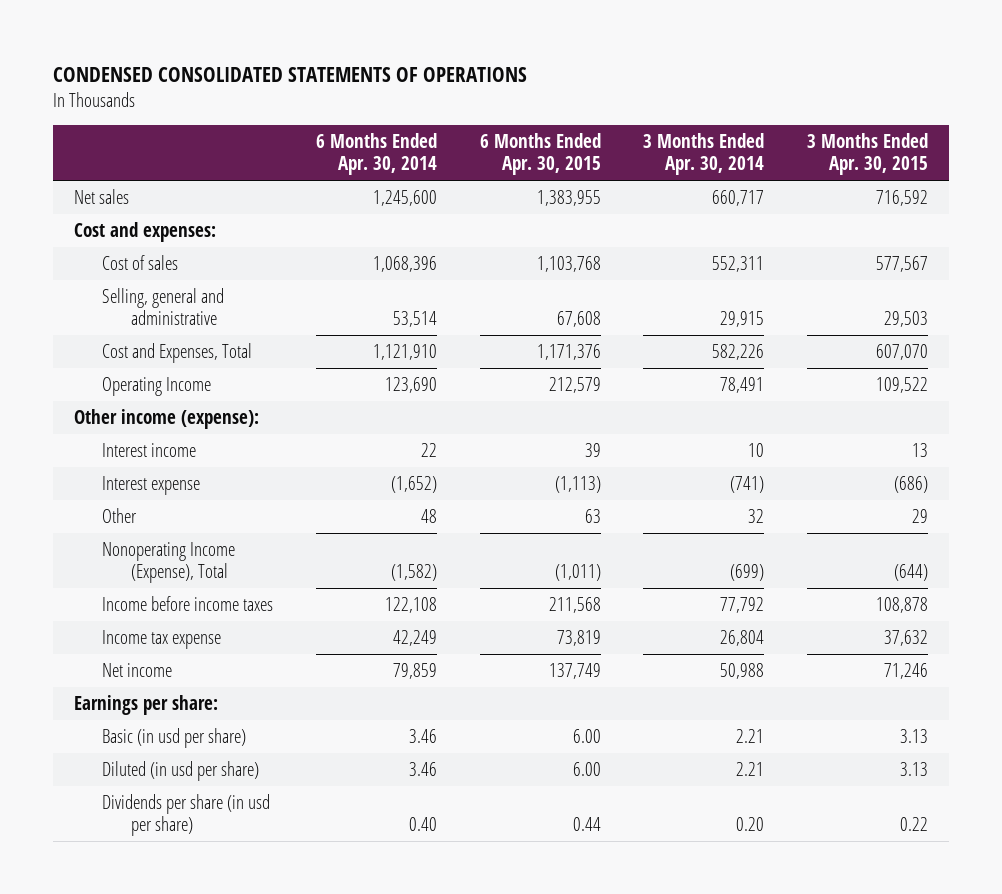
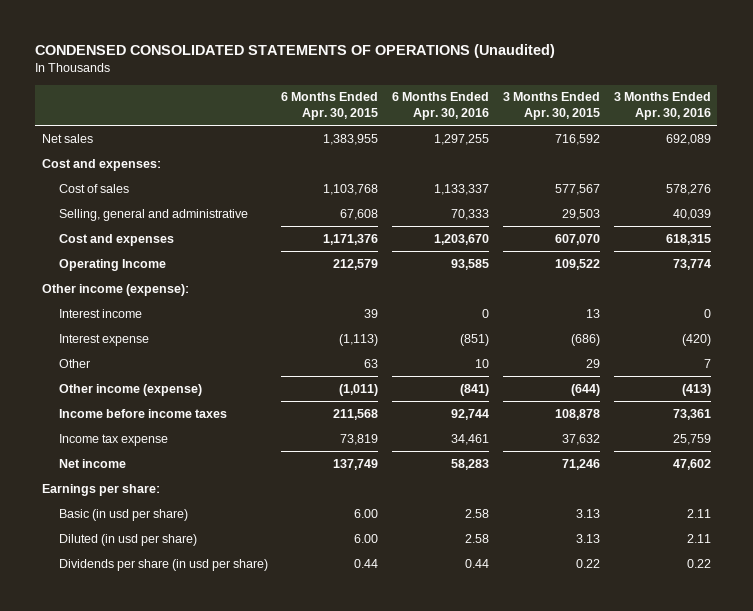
[53,66,528,82] CONDENSED CONSOLIDATED STATEMENTS OF OPERATIONS -> [35,43,556,58] CONDENSED CONSOLIDATED STATEMENTS OF OPERATIONS (Unaudited)
[316,132,438,176] 6 Months Ended Apr. 30, 2014 -> none
[643,132,765,176] 3 Months Ended Apr. 30, 2014 -> none
none -> [392,92,490,121] 6 Months Ended Apr. 30, 2016
none -> [613,92,711,121] 3 Months Ended Apr. 30, 2016
[102,342,253,363] Cost and Expenses, Total -> [58,233,174,246] Cost and expenses
[102,541,236,584] Nonoperating Income (Expense), Total -> [58,383,202,396] Other income (expense)

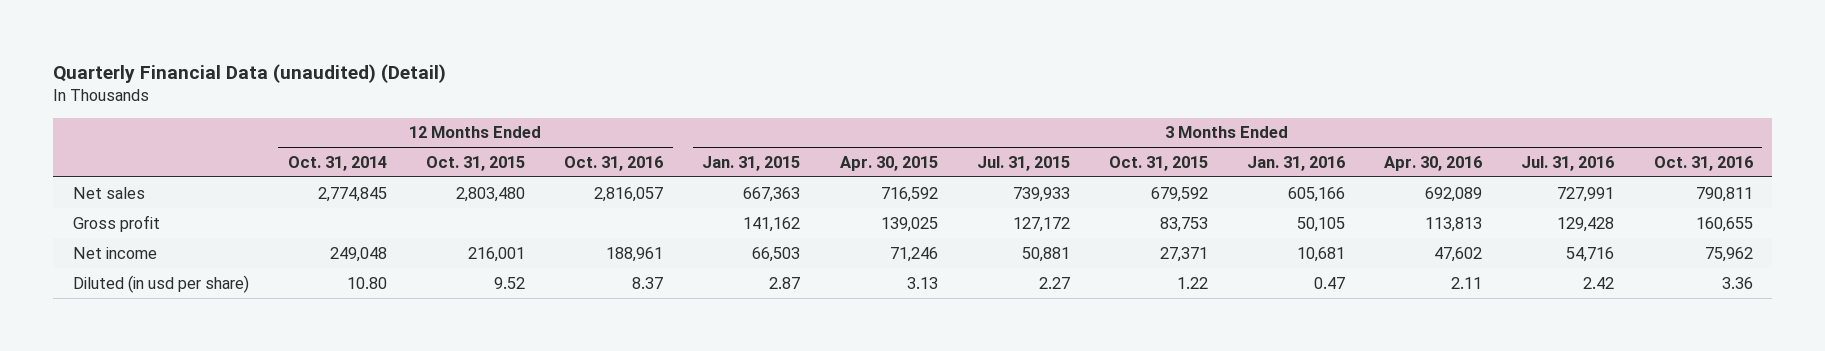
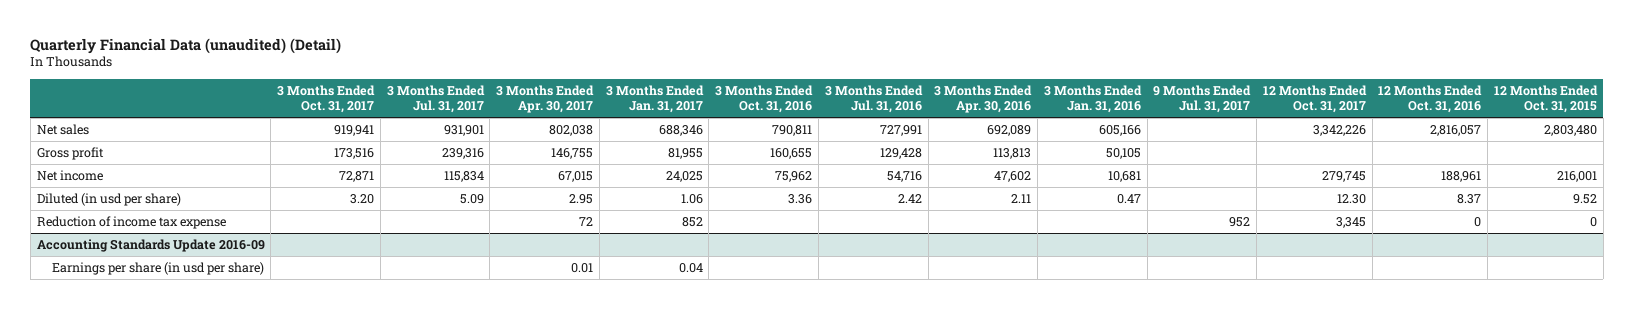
[287,155,387,171] Oct. 31, 2014 -> none
[702,155,801,171] Jan. 31, 2015 -> none
[839,155,938,171] Apr. 30, 2015 -> none
[976,155,1070,171] Jul. 31, 2015 -> none
[1108,155,1208,171] Oct. 31, 2015 -> none
none -> [277,84,376,114] 3 Months Ended Oct. 31, 2017
none -> [386,84,485,114] 3 Months Ended Jul. 31, 2017
none -> [496,84,595,114] 3 Months Ended Apr. 30, 2017
none -> [605,84,704,114] 3 Months Ended Jan. 31, 2017
none -> [1153,84,1252,114] 9 Months Ended Jul. 31, 2017
none -> [1262,84,1367,114] 12 Months Ended Oct. 31, 2017
none -> [36,215,226,229] Reduction of income tax expense
none -> [36,238,265,252] Accounting Standards Update 2016-09
none -> [51,261,264,275] Earnings per share (in usd per share)

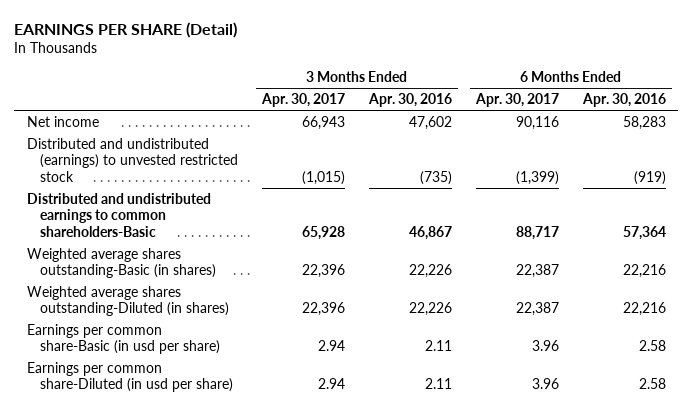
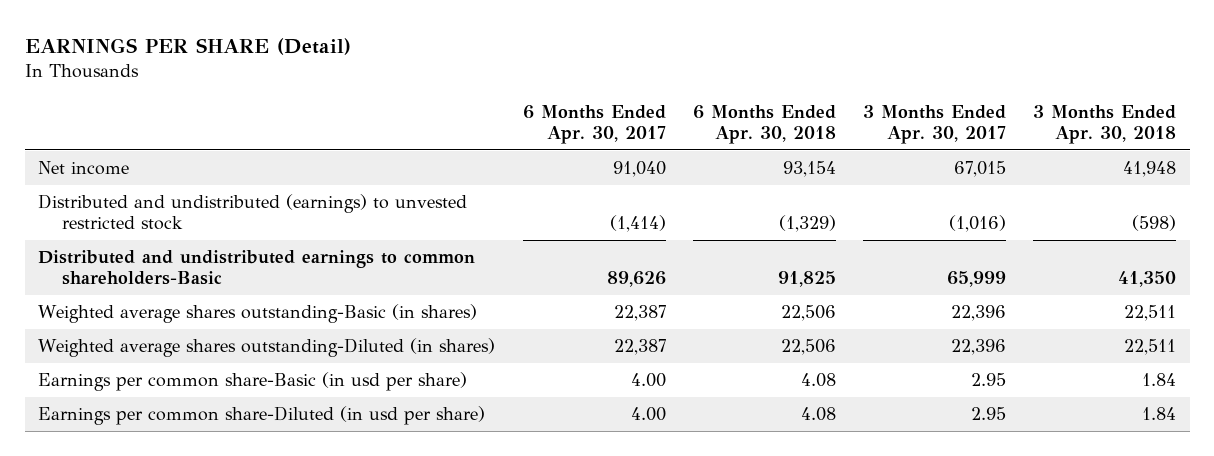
[367,93,452,108] Apr. 30, 2016 -> none
[581,93,666,108] Apr. 30, 2016 -> none
none -> [692,105,836,145] 6 Months Ended Apr. 30, 2018
none -> [1032,105,1176,145] 3 Months Ended Apr. 30, 2018
[301,115,345,130] 66,943 -> [953,160,1006,177] 67,015
[515,115,559,130] 90,116 -> [612,160,666,177] 91,040
[301,170,345,185] (1,015) -> [948,215,1006,233] (1,016)
[515,170,559,185] (1,399) -> [609,215,666,233] (1,414)
[301,225,345,240] 65,928 -> [946,271,1006,288] 65,999
[515,225,559,240] 88,717 -> [606,271,666,288] 89,626
[317,340,345,352] 2.94 -> [970,372,1006,386] 2.95
[531,340,559,352] 3.96 -> [630,372,666,387] 4.00
[317,378,345,390] 2.94 -> [970,406,1006,420] 2.95
[531,378,559,390] 3.96 -> [630,406,666,421] 4.00

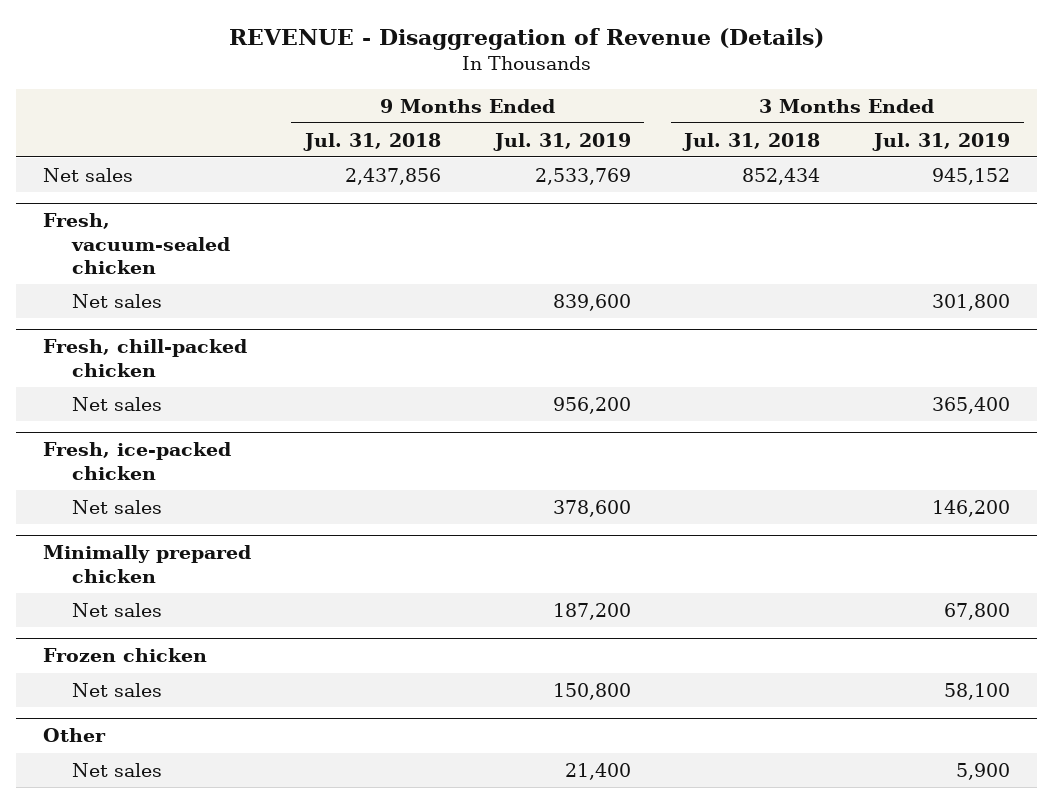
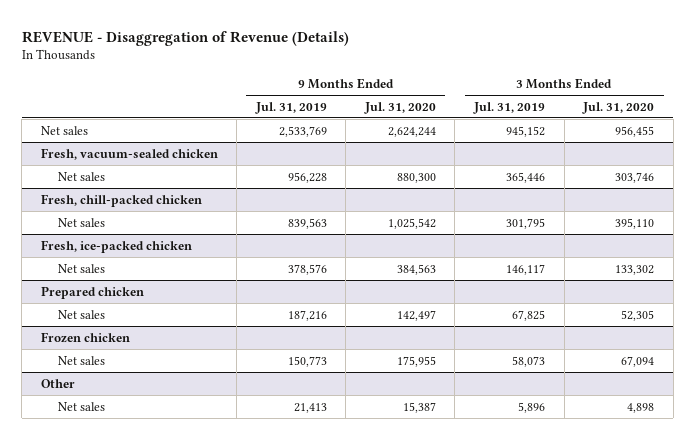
[302,132,441,151] Jul. 31, 2018 -> none
[682,132,821,151] Jul. 31, 2018 -> none
none -> [363,101,436,114] Jul. 31, 2020
none -> [582,101,655,114] Jul. 31, 2020
[552,293,631,311] 839,600 -> [287,171,327,183] 956,228
[932,293,1011,311] 301,800 -> [506,171,546,183] 365,446
[552,396,631,414] 956,200 -> [287,217,327,229] 839,563
[932,396,1011,414] 365,400 -> [506,217,546,229] 301,795
[552,499,631,517] 378,600 -> [287,263,327,275] 378,576
[932,499,1011,517] 146,200 -> [506,263,546,275] 146,117
[42,545,251,583] Minimally prepared chicken -> [40,285,144,299] Prepared chicken
[552,602,631,620] 187,200 -> [287,309,327,321] 187,216
[944,602,1011,620] 67,800 -> [512,309,546,321] 67,825
[552,682,631,700] 150,800 -> [287,355,327,367] 150,773
[944,682,1011,700] 58,100 -> [512,355,546,367] 58,073
[564,762,631,780] 21,400 -> [293,402,327,413] 21,413
[956,762,1011,780] 5,900 -> [518,401,546,413] 5,896

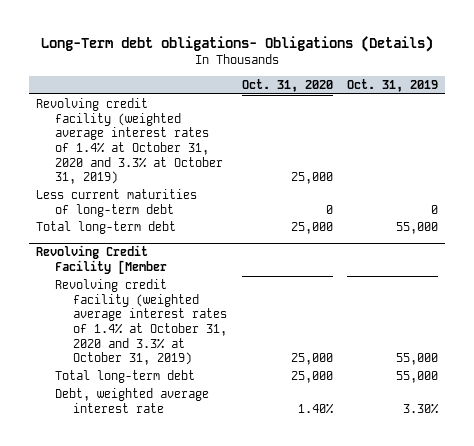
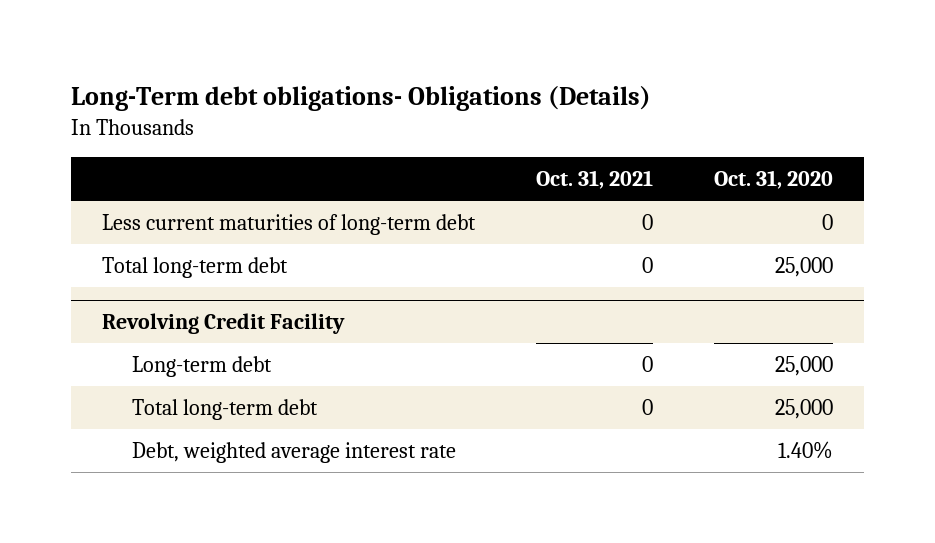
[346,79,438,93] Oct. 31, 2019 -> none
none -> [535,169,653,189] Oct. 31, 2021
[36,98,223,185] Revolving credit facility (weighted average interest rates of 1.4% at October 31, 2020 and 3.3% at October 31, 2019) -> none
[36,245,167,274] Revolving Credit Facility [Member -> [101,313,345,335] Revolving Credit Facility
[54,279,228,366] Revolving credit facility (weighted average interest rates of 1.4% at October 31, 2020 and 3.3% at October 31, 2019) -> [132,356,273,378] Long-term debt

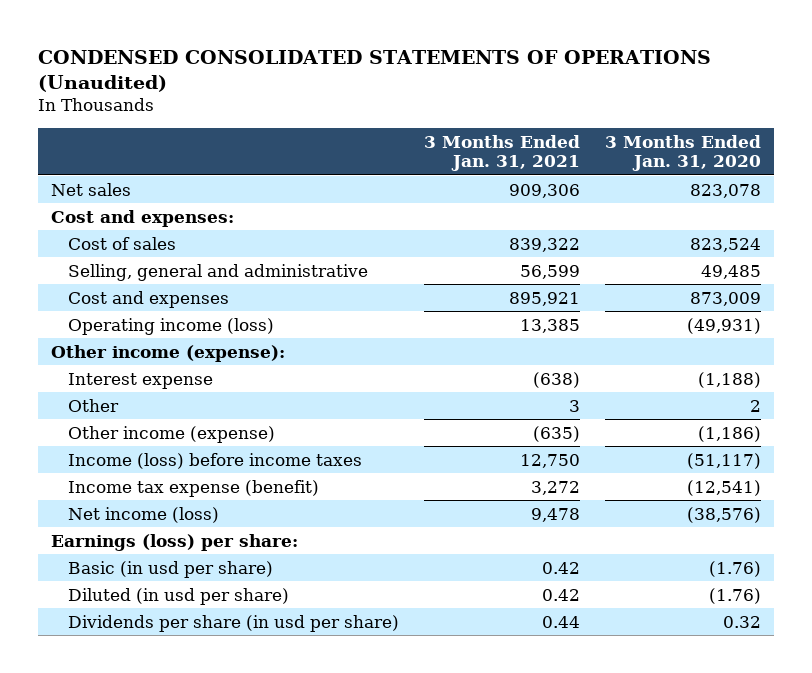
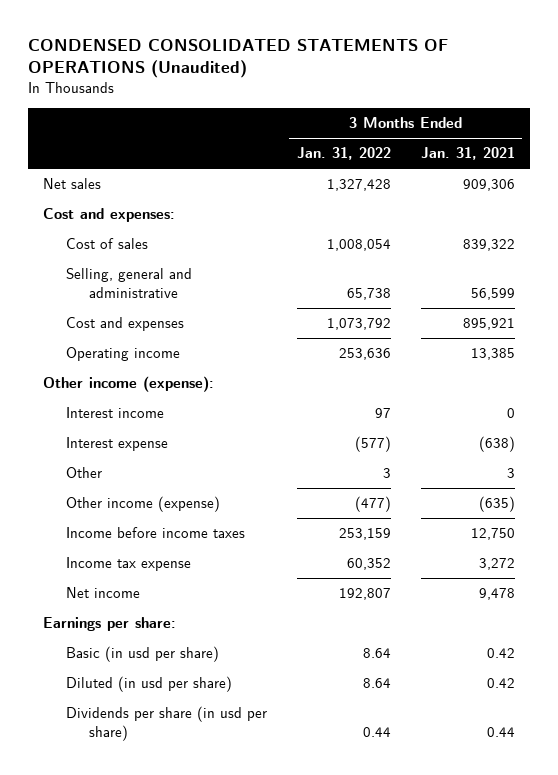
[605,134,762,171] 3 Months Ended Jan. 31, 2020 -> none
none -> [296,147,391,161] Jan. 31, 2022
[67,317,274,335] Operating income (loss) -> [65,347,180,362] Operating income
none -> [65,407,164,419] Interest income
[67,452,362,469] Income (loss) before income taxes -> [65,527,245,539] Income before income taxes
[67,479,319,497] Income tax expense (benefit) -> [65,557,191,572] Income tax expense
[67,506,219,523] Net income (loss) -> [65,587,140,599] Net income
[50,533,298,551] Earnings (loss) per share: -> [42,617,176,632] Earnings per share:

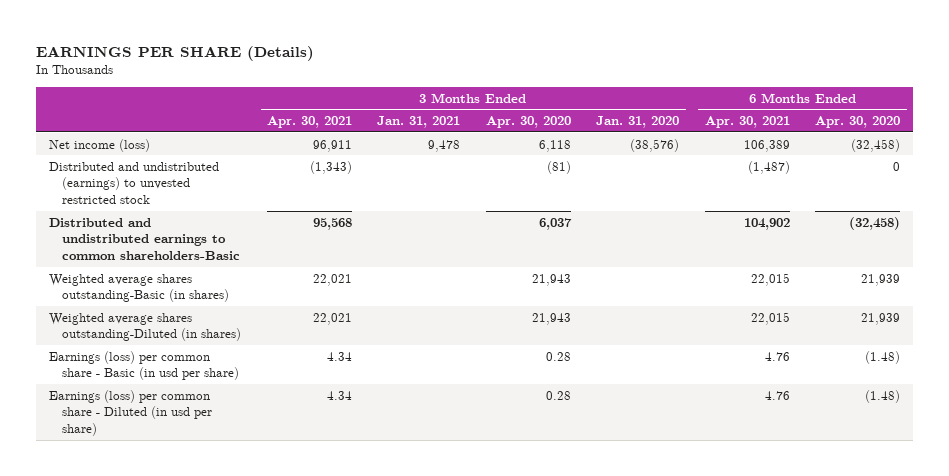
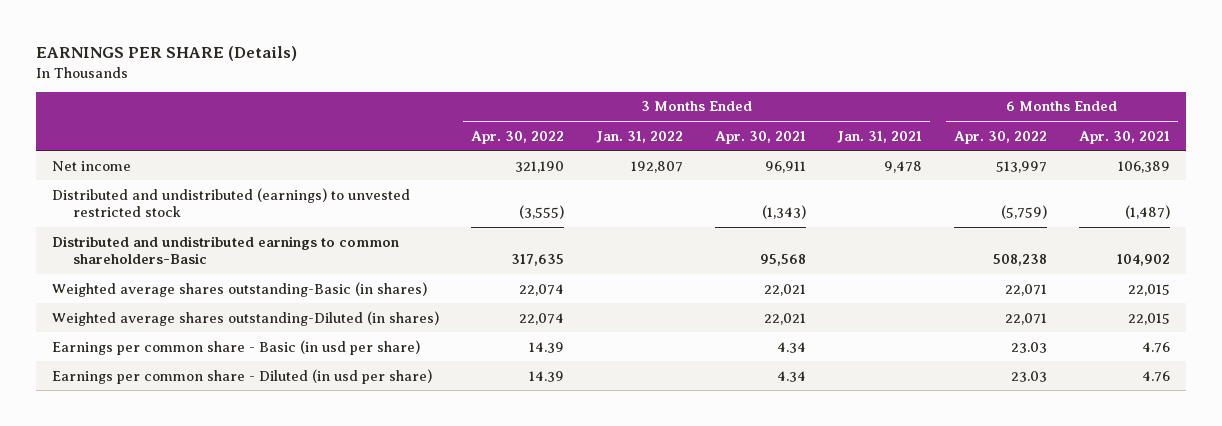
[485,116,571,129] Apr. 30, 2020 -> none
[596,116,680,129] Jan. 31, 2020 -> none
[815,116,901,129] Apr. 30, 2020 -> none
none -> [470,130,564,144] Apr. 30, 2022
none -> [595,130,683,143] Jan. 31, 2022
none -> [954,130,1048,144] Apr. 30, 2022
[49,138,151,152] Net income (loss) -> [51,160,131,171] Net income
[49,350,240,381] Earnings (loss) per common share - Basic (in usd per share) -> [51,339,420,355] Earnings per common share - Basic (in usd per share)
[49,389,213,437] Earnings (loss) per common share - Diluted (in usd per share) -> [51,368,432,384] Earnings per common share - Diluted (in usd per share)

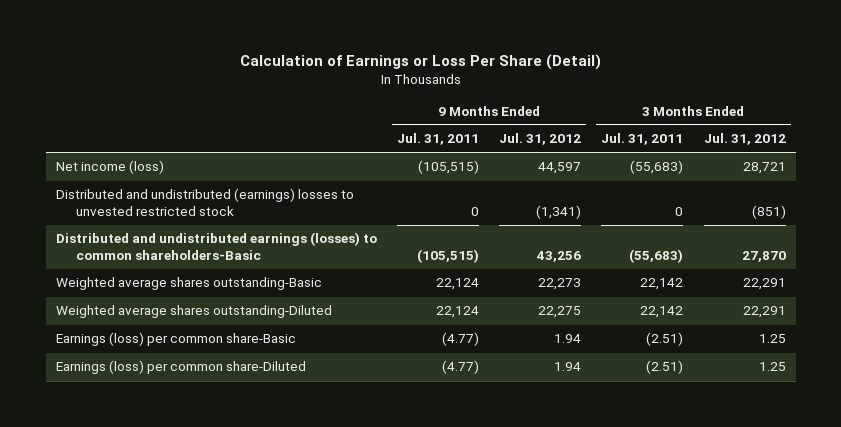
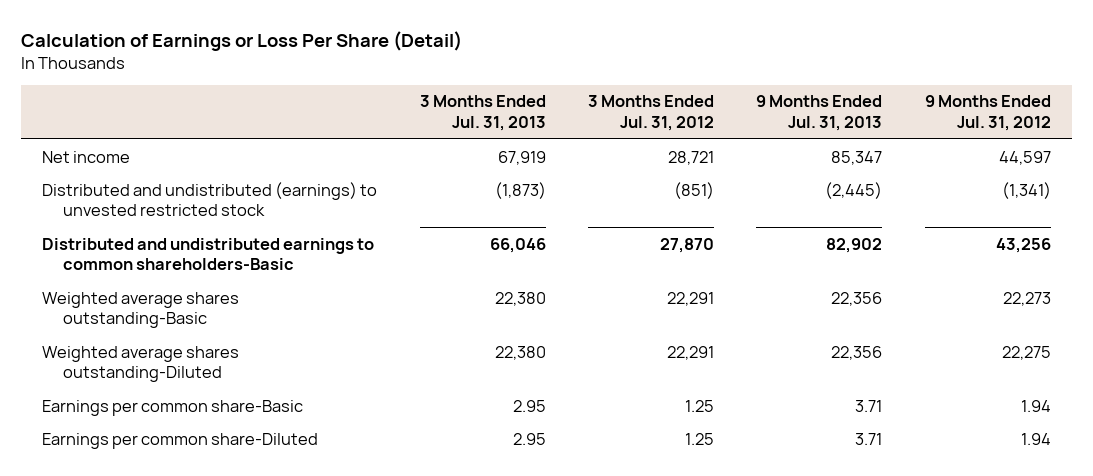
[396,133,479,146] Jul. 31, 2011 -> none
[601,133,684,146] Jul. 31, 2011 -> none
none -> [419,95,546,131] 3 Months Ended Jul. 31, 2013
none -> [756,95,883,131] 9 Months Ended Jul. 31, 2013
[55,160,164,175] Net income (loss) -> [42,150,131,163] Net income
[55,188,354,217] Distributed and undistributed (earnings) losses to unvested restricted stock -> [42,181,378,217] Distributed and undistributed (earnings) to unvested restricted stock
[55,232,377,261] Distributed and undistributed earnings (losses) to common shareholders-Basic -> [42,237,375,271] Distributed and undistributed earnings to common shareholders-Basic
[55,332,296,347] Earnings (loss) per common share-Basic -> [42,399,304,416] Earnings per common share-Basic
[55,360,306,375] Earnings (loss) per common share-Diluted -> [42,432,319,449] Earnings per common share-Diluted

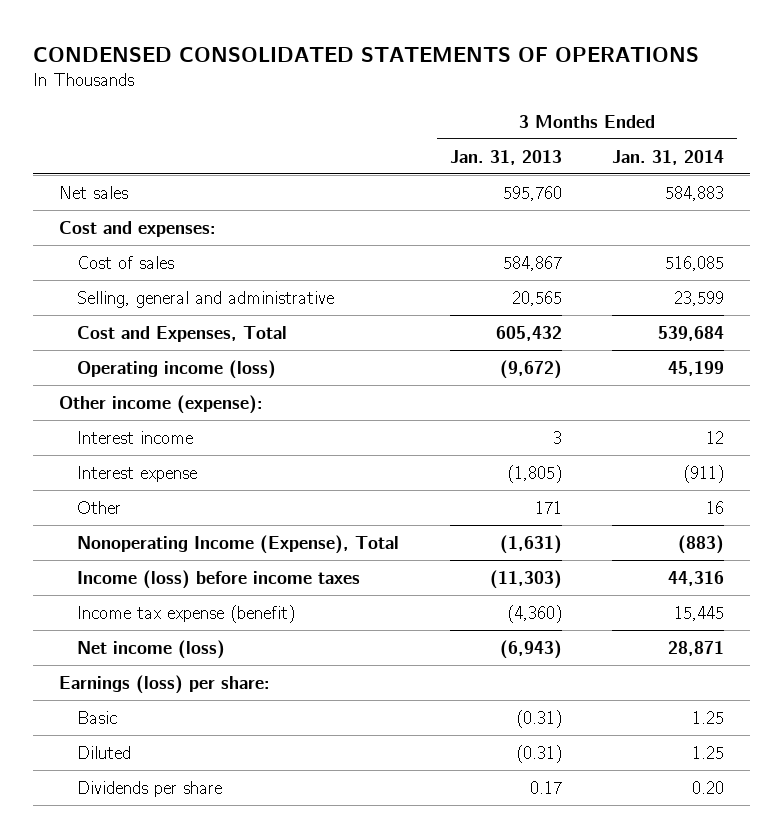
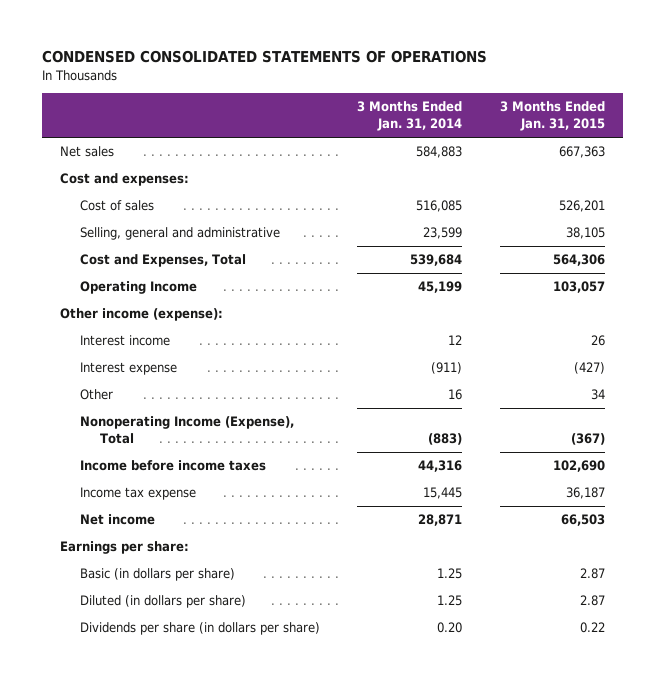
[449,149,562,165] Jan. 31, 2013 -> none
none -> [499,101,605,132] 3 Months Ended Jan. 31, 2015
[77,359,277,379] Operating income (loss) -> [80,281,198,295] Operating Income
[77,569,361,589] Income (loss) before income taxes -> [80,460,267,472] Income before income taxes
[77,604,296,623] Income tax expense (benefit) -> [80,487,197,501] Income tax expense
[77,639,226,659] Net income (loss) -> [80,514,156,526] Net income
[58,674,270,694] Earnings (loss) per share: -> [60,541,190,555] Earnings per share:
[77,710,118,724] Basic -> [80,568,236,582] Basic (in dollars per share)
[77,745,132,759] Diluted -> [80,595,247,609] Diluted (in dollars per share)
[77,780,223,797] Dividends per share -> [80,622,321,636] Dividends per share (in dollars per share)

